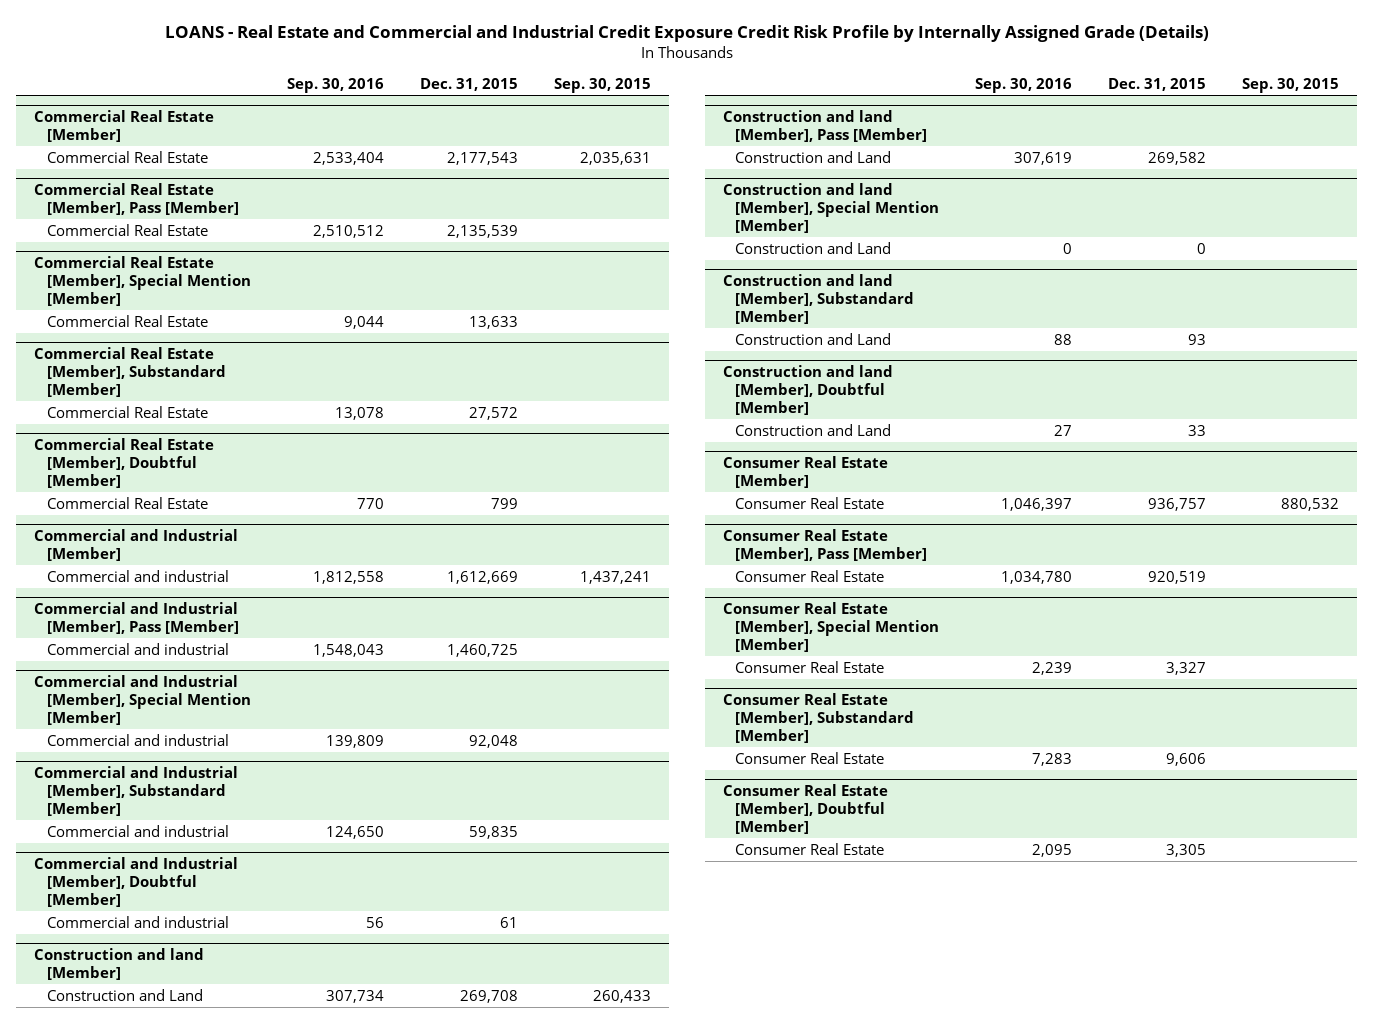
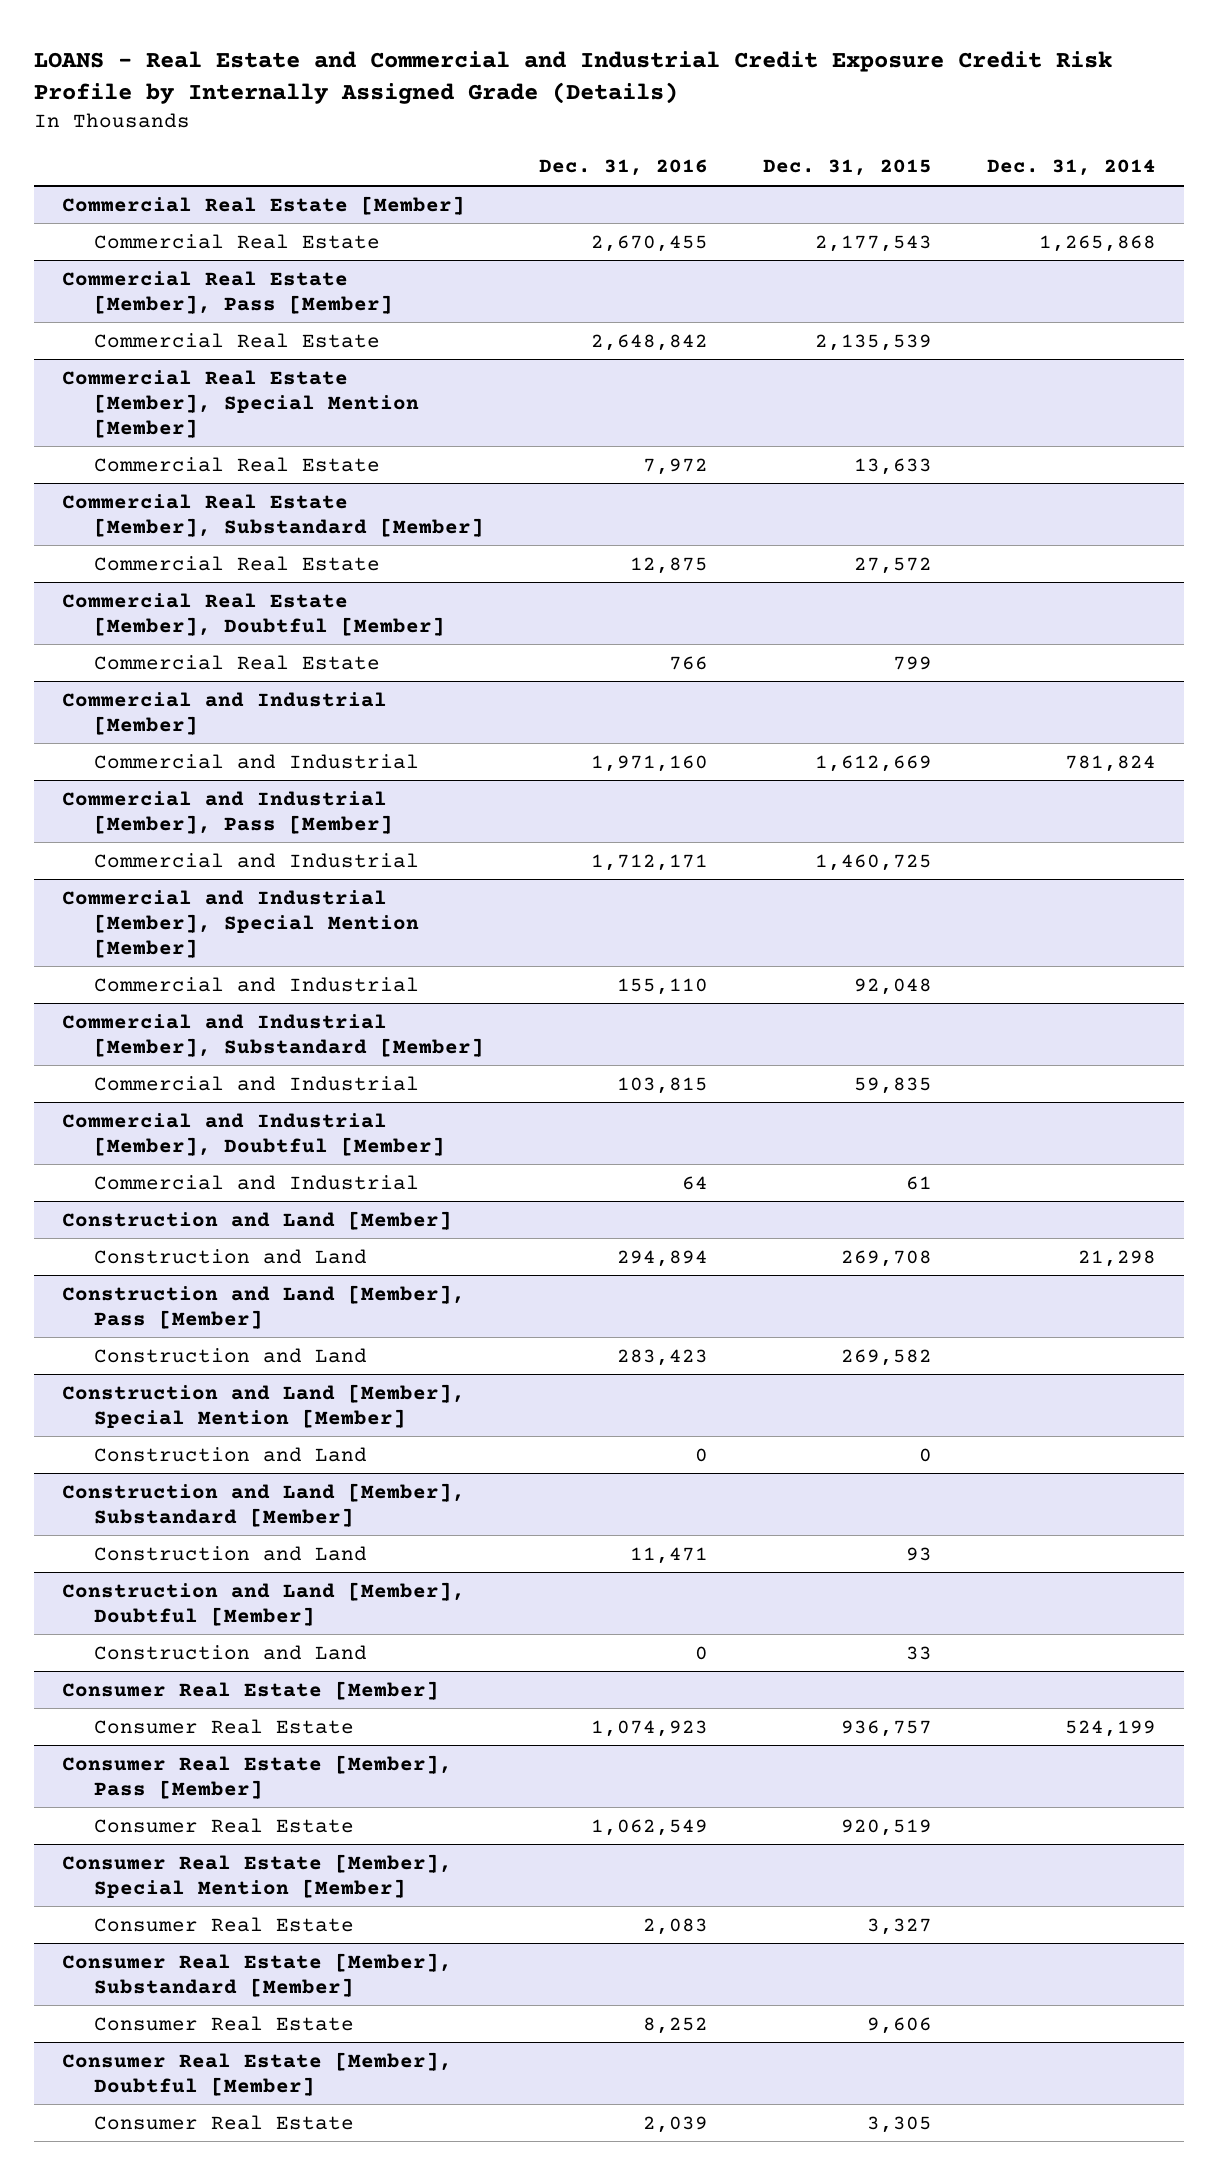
[286,78,384,94] Sep. 30, 2016 -> none
[553,78,651,94] Sep. 30, 2015 -> none
none -> [539,159,709,177] Dec. 31, 2016
none -> [987,159,1157,177] Dec. 31, 2014
[46,569,229,582] Commercial and industrial -> [94,753,420,769] Commercial and Industrial
[46,642,229,655] Commercial and industrial -> [94,852,420,868] Commercial and Industrial
[46,733,229,746] Commercial and industrial -> [94,976,420,992] Commercial and Industrial
[46,824,229,837] Commercial and industrial -> [94,1075,420,1091] Commercial and Industrial
[46,915,229,928] Commercial and industrial -> [94,1174,420,1190] Commercial and Industrial
[33,947,204,980] Construction and land [Member] -> [61,1210,452,1230] Construction and Land [Member]
[722,109,928,142] Construction and land [Member], Pass [Member] -> [61,1284,465,1329] Construction and Land [Member], Pass [Member]
[722,182,940,234] Construction and land [Member], Special Mention [Member] -> [61,1383,465,1428] Construction and Land [Member], Special Mention [Member]
[722,273,915,325] Construction and land [Member], Substandard [Member] -> [61,1482,465,1527] Construction and Land [Member], Substandard [Member]
[722,364,893,416] Construction and land [Member], Doubtful [Member] -> [61,1581,465,1626] Construction and Land [Member], Doubtful [Member]

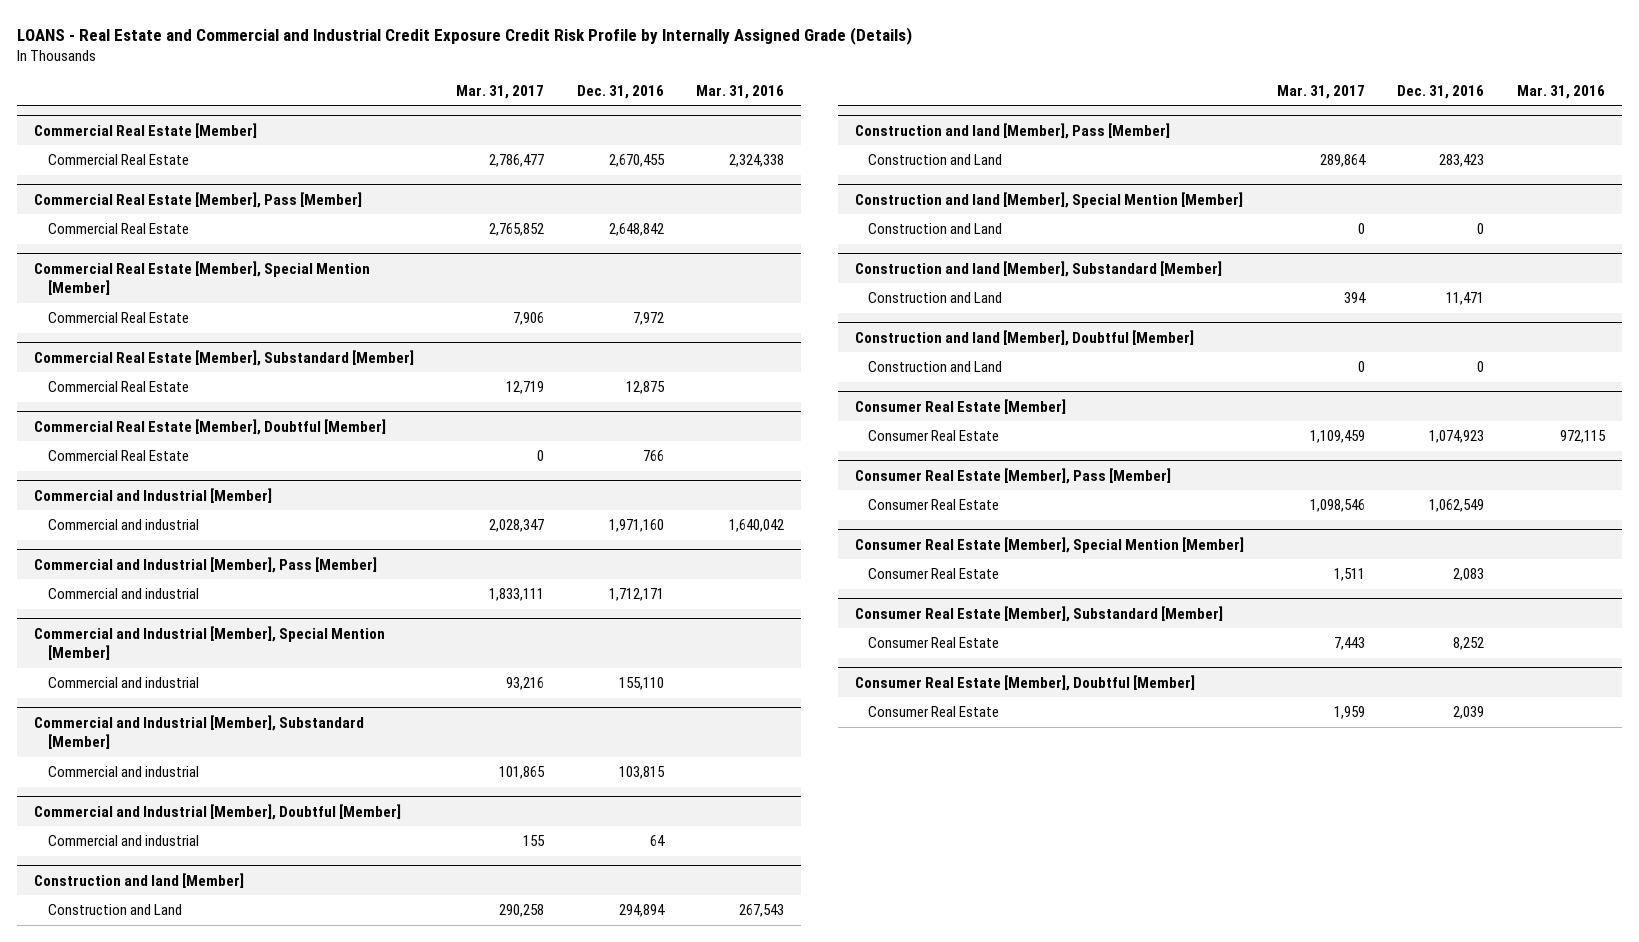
[763,159,933,177] Dec. 31, 2015 -> none
[987,159,1157,177] Dec. 31, 2014 -> none
none -> [455,84,544,99] Mar. 31, 2017
none -> [696,84,785,99] Mar. 31, 2016
[94,753,420,769] Commercial and Industrial -> [47,519,199,531] Commercial and industrial
[94,852,420,868] Commercial and Industrial -> [47,588,199,600] Commercial and industrial
[94,976,420,992] Commercial and Industrial -> [47,677,199,689] Commercial and industrial
[94,1075,420,1091] Commercial and Industrial -> [47,766,199,778] Commercial and industrial
[94,1174,420,1190] Commercial and Industrial -> [47,835,199,847] Commercial and industrial
[61,1210,452,1230] Construction and Land [Member] -> [33,872,244,888] Construction and land [Member]
[61,1284,465,1329] Construction and Land [Member], Pass [Member] -> [854,122,1170,139] Construction and land [Member], Pass [Member]
[61,1383,465,1428] Construction and Land [Member], Special Mention [Member] -> [854,191,1243,208] Construction and land [Member], Special Mention [Member]
[61,1482,465,1527] Construction and Land [Member], Substandard [Member] -> [854,260,1222,277] Construction and land [Member], Substandard [Member]
[61,1581,465,1626] Construction and Land [Member], Doubtful [Member] -> [854,329,1194,346] Construction and land [Member], Doubtful [Member]

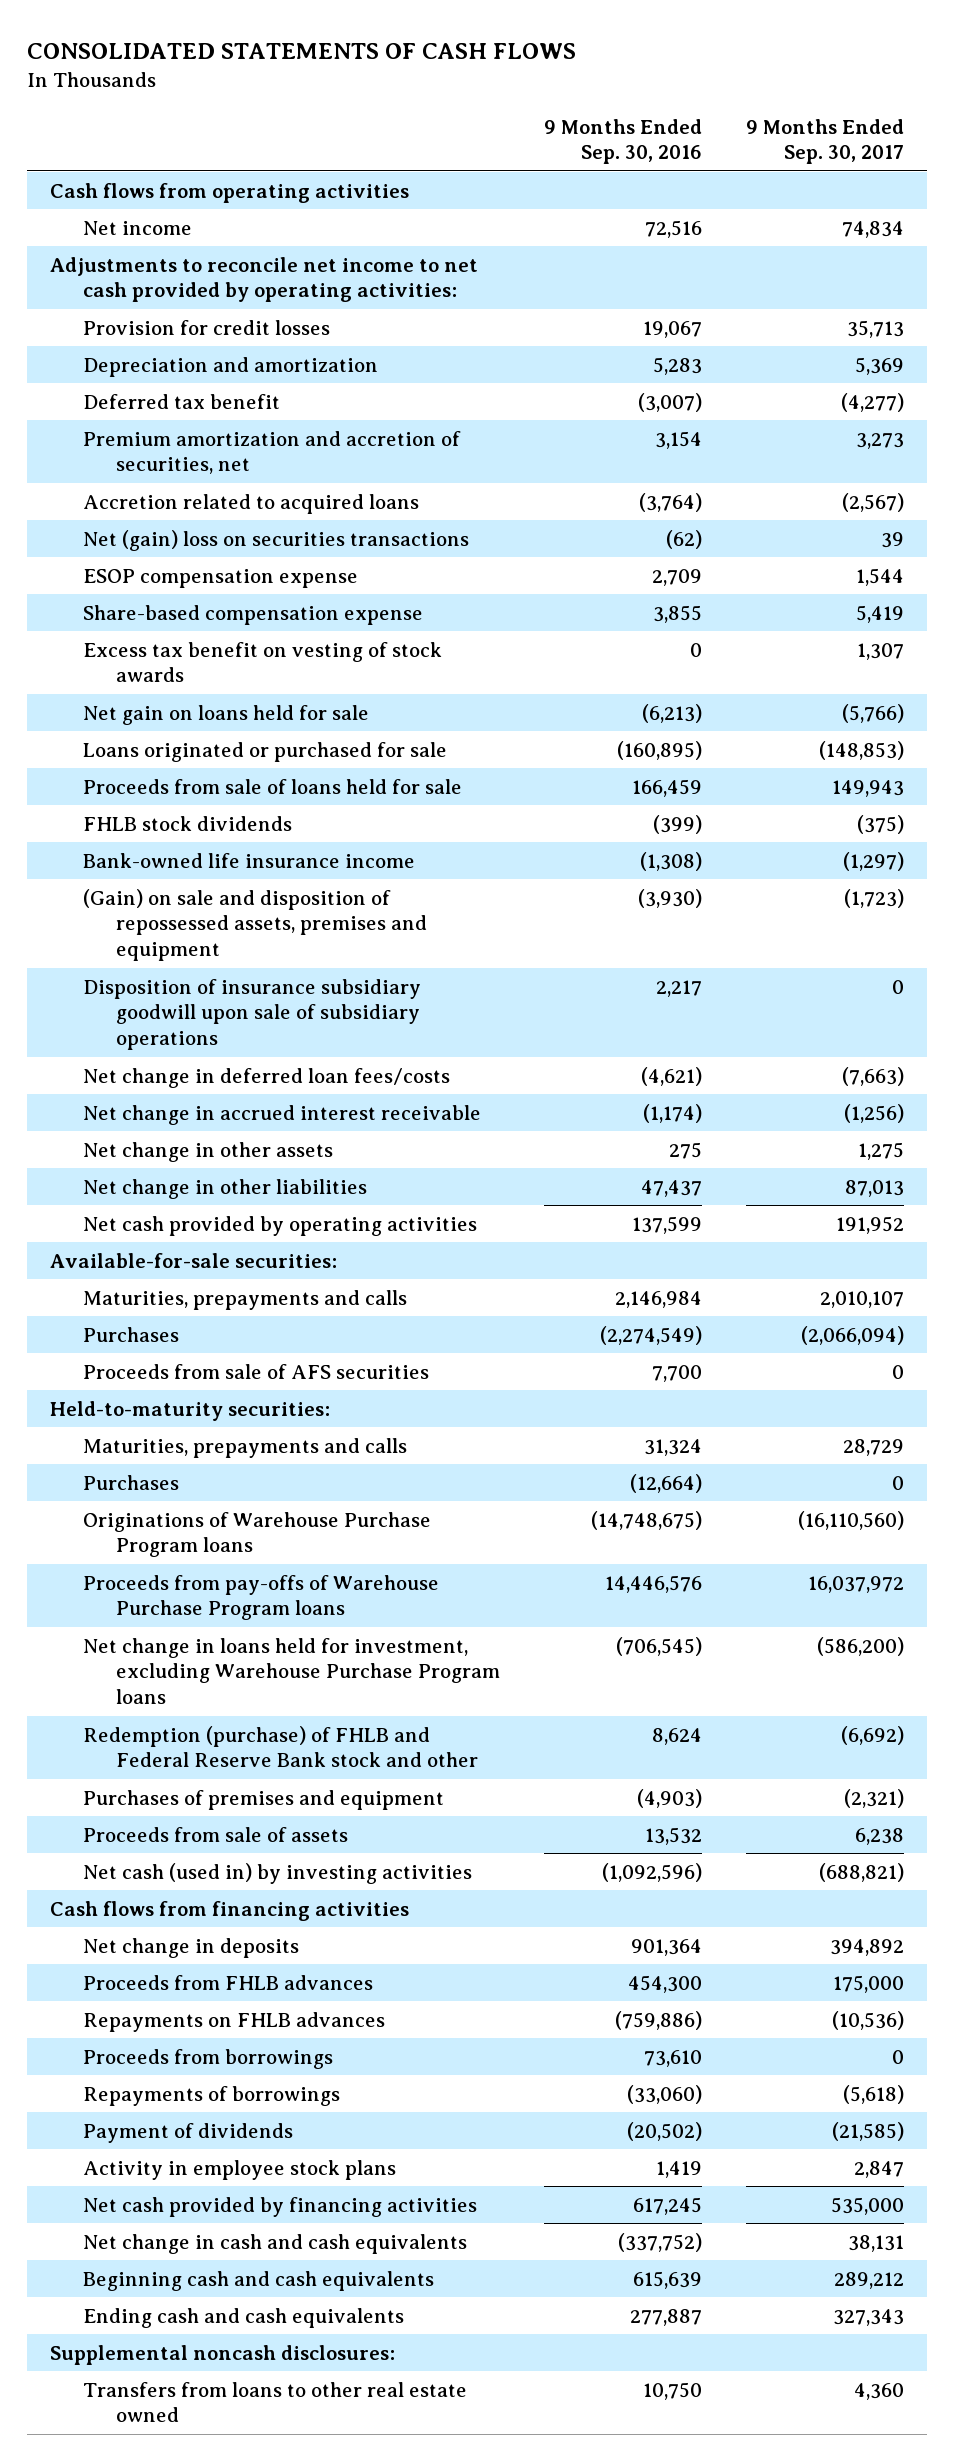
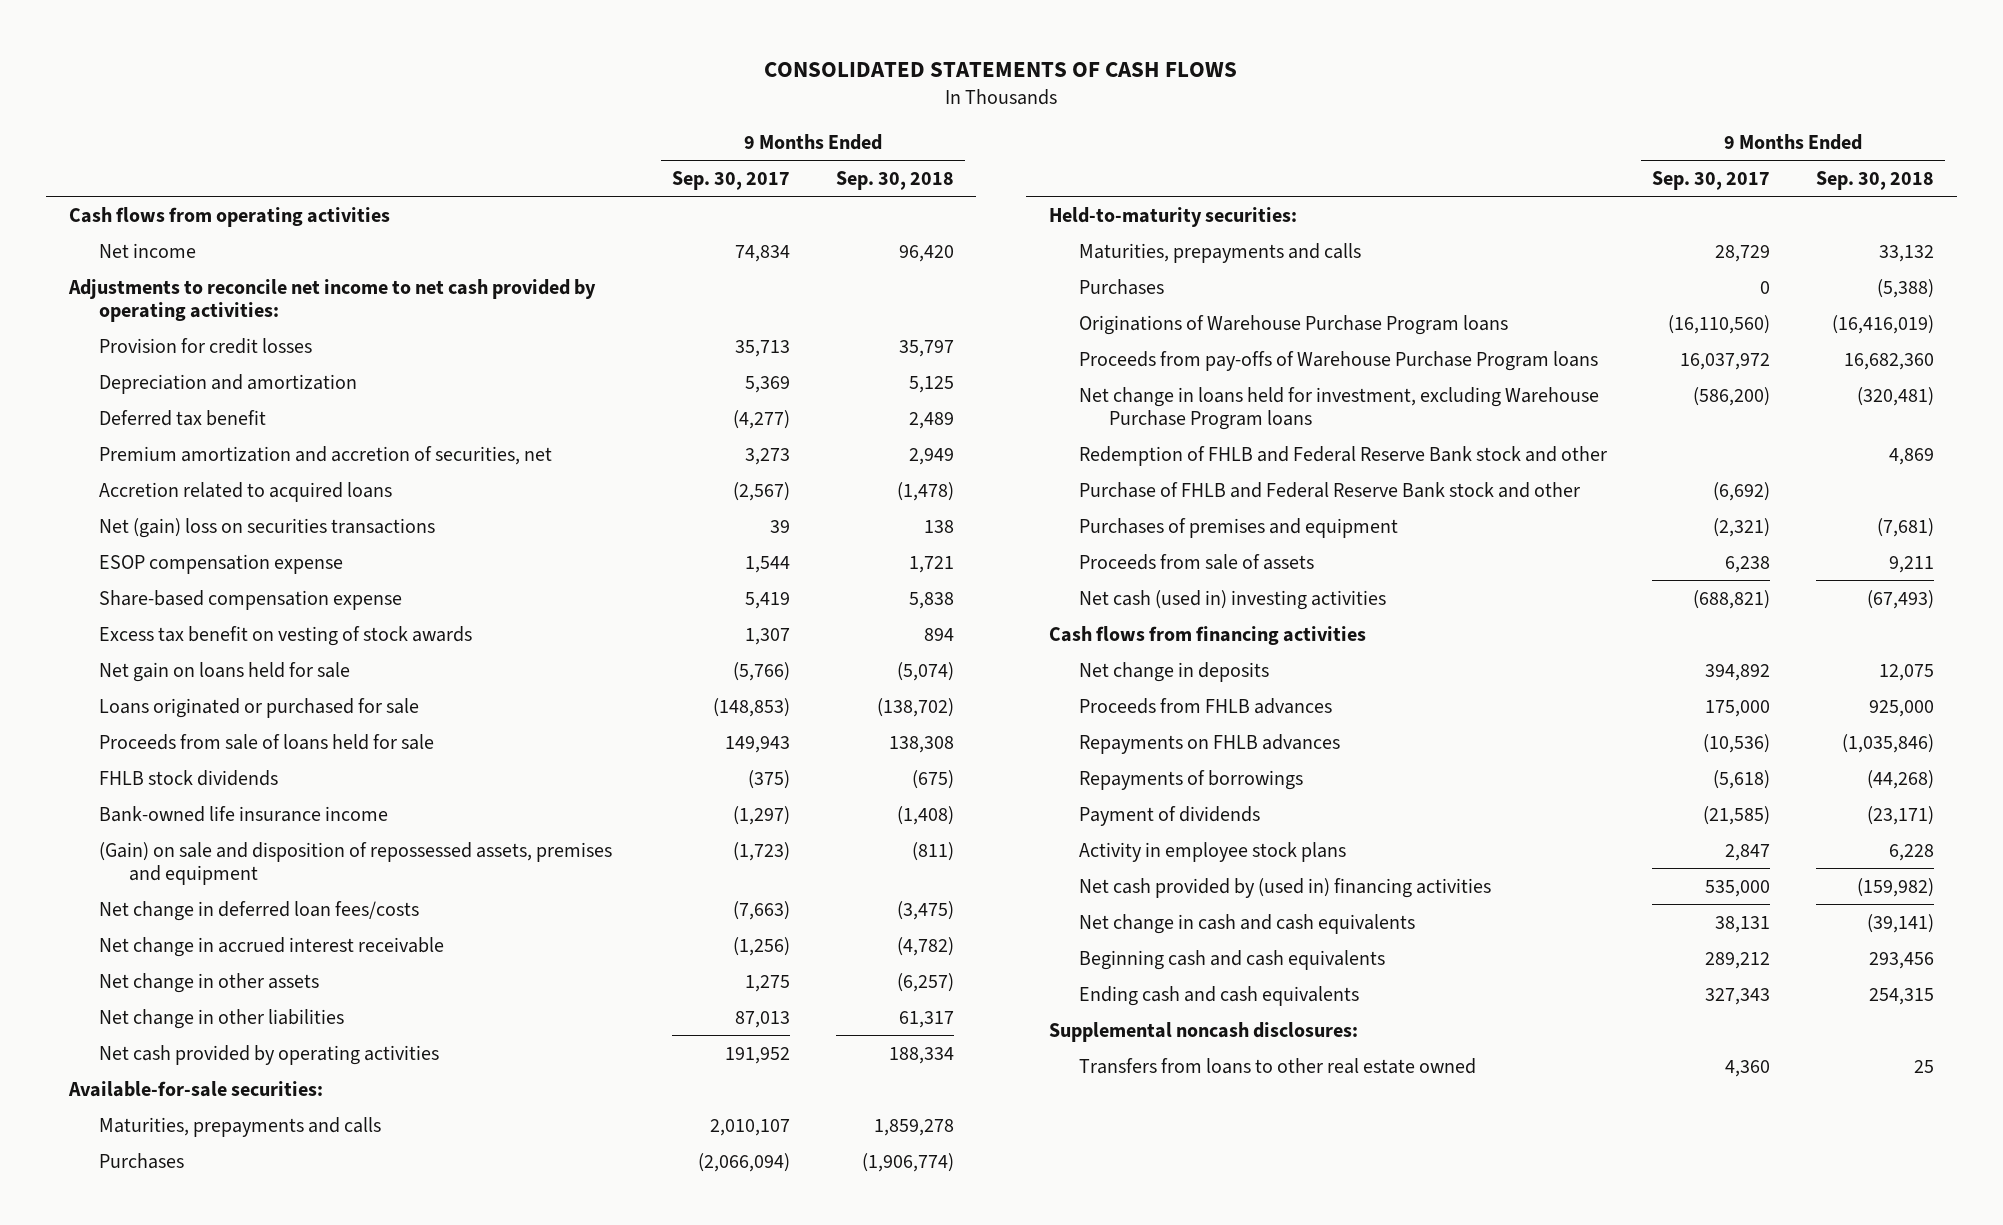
[544,118,703,165] 9 Months Ended Sep. 30, 2016 -> none
none -> [835,170,954,190] Sep. 30, 2018
[82,978,421,1051] Disposition of insurance subsidiary goodwill upon sale of subsidiary operations -> none
[82,1363,429,1379] Proceeds from sale of AFS securities -> none
none -> [1079,445,1608,466] Redemption of FHLB and Federal Reserve Bank stock and other
[82,1725,478,1768] Redemption (purchase) of FHLB and Federal Reserve Bank stock and other -> [1079,481,1581,498] Purchase of FHLB and Federal Reserve Bank stock and other
[82,1862,472,1884] Net cash (used in) by investing activities -> [1079,589,1387,610] Net cash (used in) investing activities
[82,2048,333,2069] Proceeds from borrowings -> none
[82,2196,477,2217] Net cash provided by financing activities -> [1079,877,1492,898] Net cash provided by (used in) financing activities

